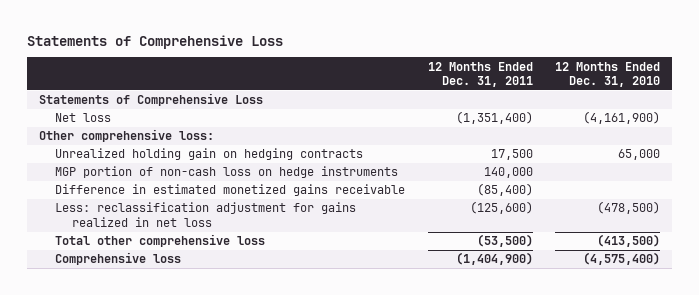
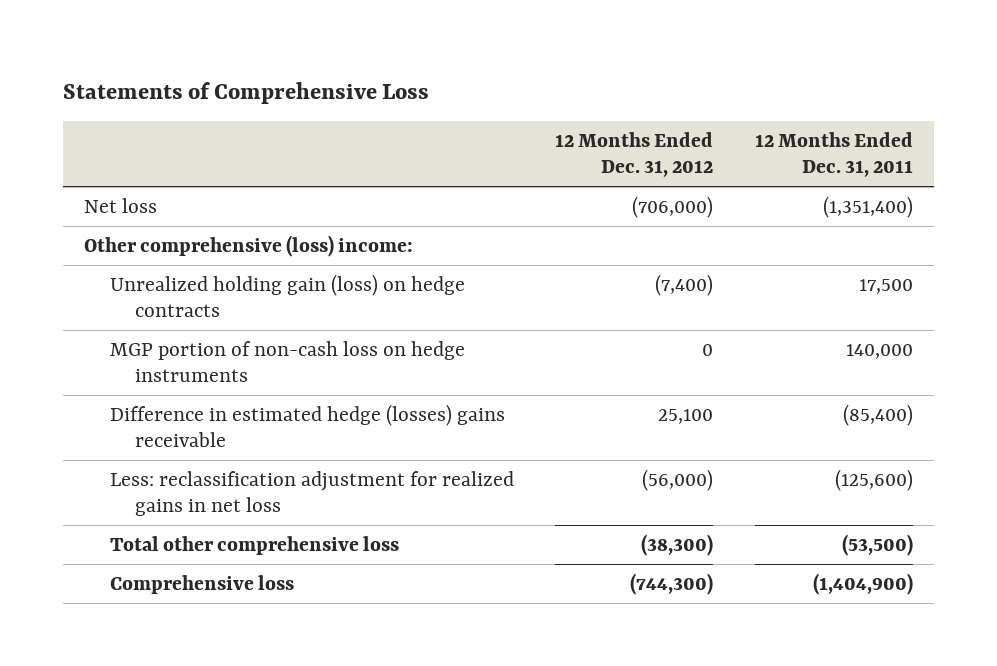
[555,61,661,88] 12 Months Ended Dec. 31, 2010 -> none
none -> [555,131,714,178] 12 Months Ended Dec. 31, 2012
[38,93,263,107] Statements of Comprehensive Loss -> none
[38,129,214,143] Other comprehensive loss: -> [84,234,414,257] Other comprehensive (loss) income:
[55,148,364,161] Unrealized holding gain on hedging contracts -> [109,273,465,318] Unrealized holding gain (loss) on hedge contracts
[55,184,406,197] Difference in estimated monetized gains receivable -> [109,403,505,448] Difference in estimated hedge (losses) gains receivable
[55,202,357,228] Less: reclassification adjustment for gains realized in net loss -> [109,470,514,517] Less: reclassification adjustment for realized gains in net loss

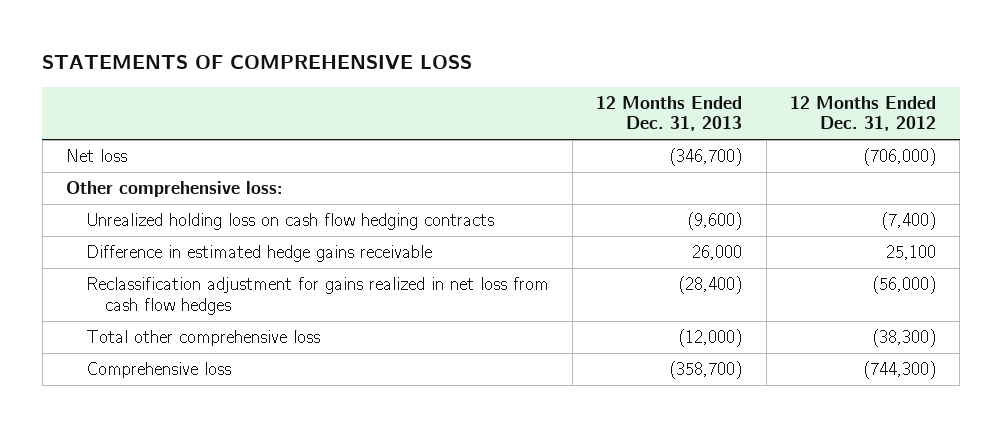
[63,81,430,104] Statements of Comprehensive Loss -> [42,55,473,70] STATEMENTS OF COMPREHENSIVE LOSS
[754,131,913,178] 12 Months Ended Dec. 31, 2011 -> none
none -> [596,95,743,132] 12 Months Ended Dec. 31, 2013
[109,340,465,383] MGP portion of non-cash loss on hedge instruments -> none
[84,234,414,257] Other comprehensive (loss) income: -> [65,181,283,198] Other comprehensive loss:
[109,273,465,318] Unrealized holding gain (loss) on hedge contracts -> [85,213,494,231] Unrealized holding loss on cash flow hedging contracts
[109,403,505,448] Difference in estimated hedge (losses) gains receivable -> [85,245,432,263] Difference in estimated hedge gains receivable
[109,470,514,517] Less: reclassification adjustment for realized gains in net loss -> [85,277,549,315] Reclassification adjustment for gains realized in net loss from cash flow hedges

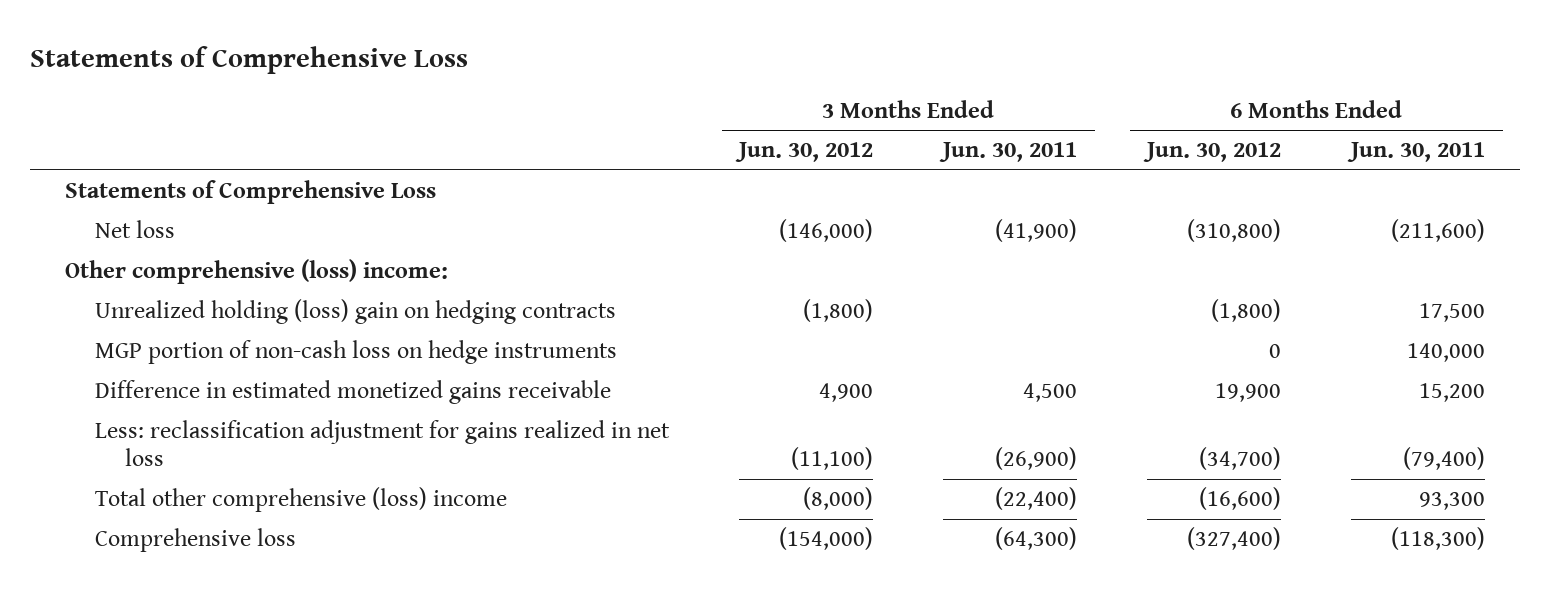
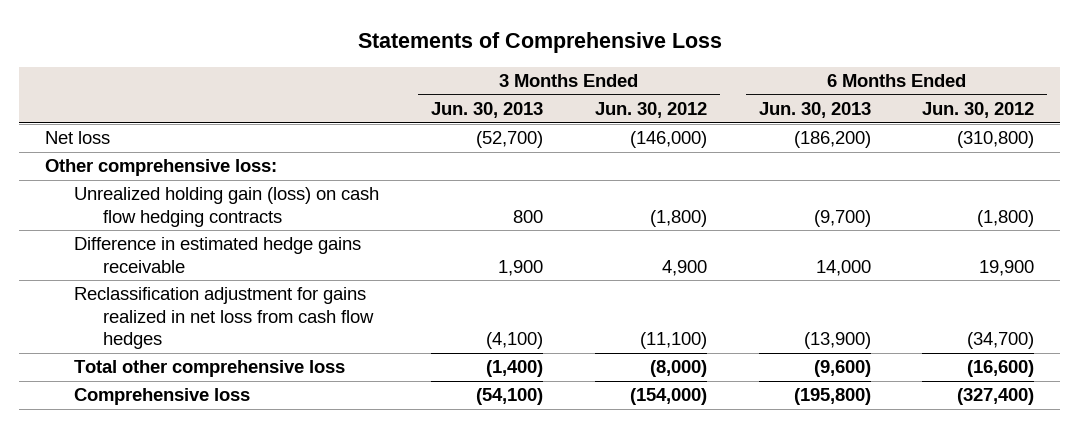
[939,142,1078,163] Jun. 30, 2011 -> none
[1347,142,1486,163] Jun. 30, 2011 -> none
none -> [430,102,543,119] Jun. 30, 2013
none -> [758,102,871,119] Jun. 30, 2013
[64,180,436,205] Statements of Comprehensive Loss -> none
[94,340,617,365] MGP portion of non-cash loss on hedge instruments -> none
[64,259,448,285] Other comprehensive (loss) income: -> [45,159,278,177] Other comprehensive loss:
[94,299,616,325] Unrealized holding (loss) gain on hedging contracts -> [73,187,379,227] Unrealized holding gain (loss) on cash flow hedging contracts
[94,380,611,405] Difference in estimated monetized gains receivable -> [73,237,361,273] Difference in estimated hedge gains receivable
[94,420,670,467] Less: reclassification adjustment for gains realized in net loss -> [73,287,374,350] Reclassification adjustment for gains realized in net loss from cash flow hedges
[94,487,507,513] Total other comprehensive (loss) income -> [73,360,345,378] Total other comprehensive loss

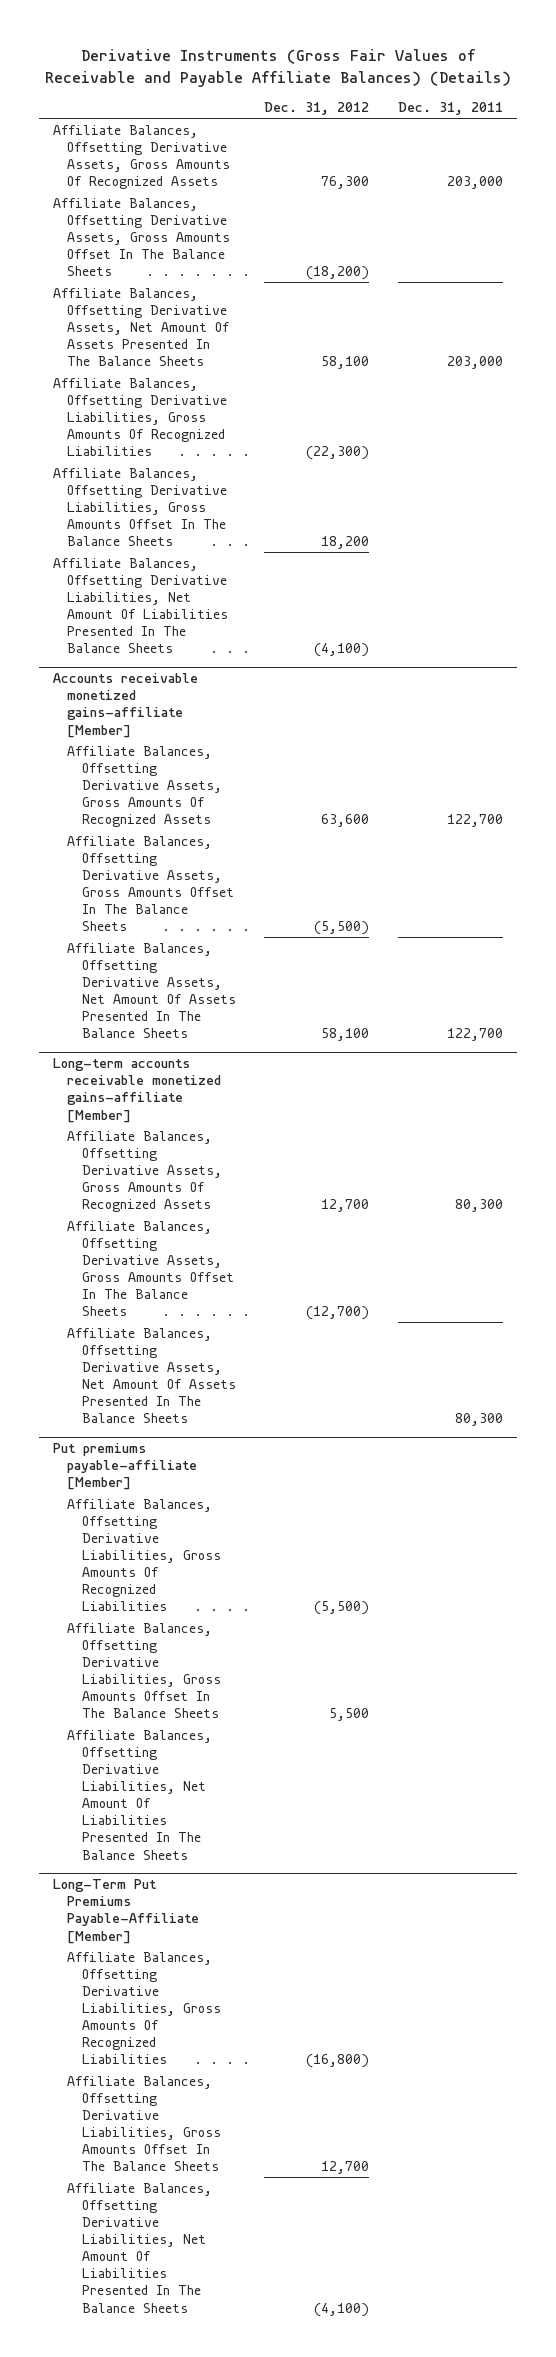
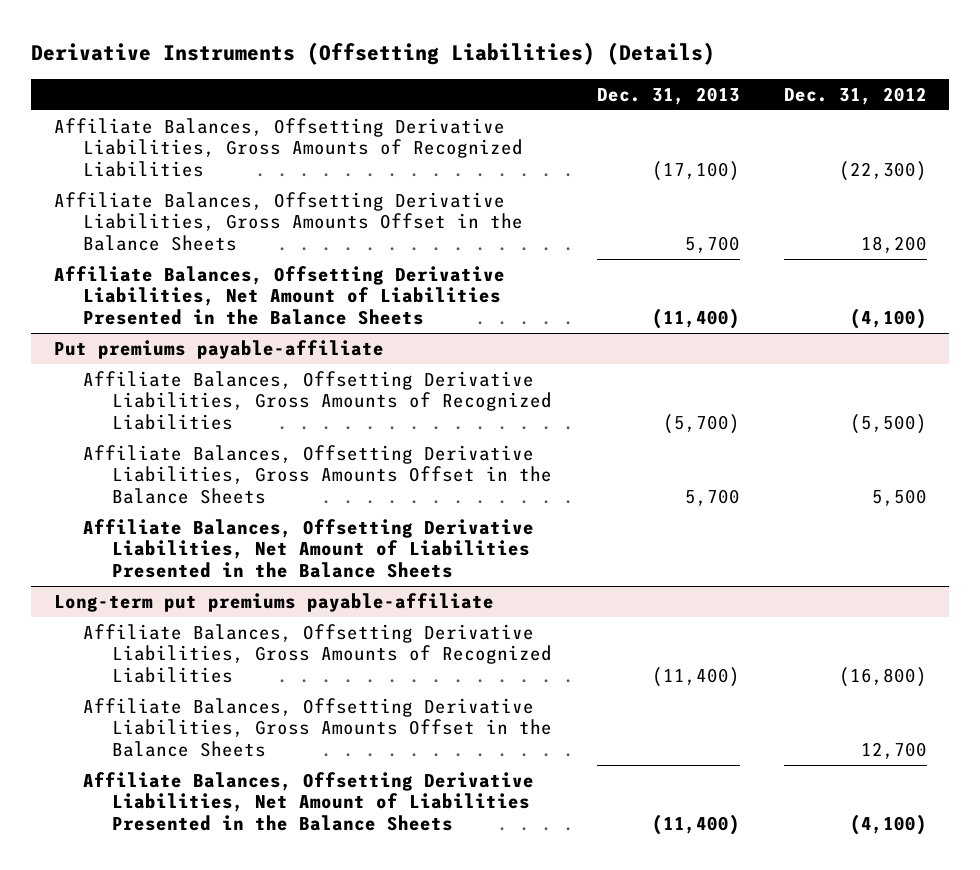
[44,48,511,87] Derivative Instruments (Gross Fair Values of Receivable and Payable Affiliate Balances) (Details) -> [31,42,716,66] Derivative Instruments (Offsetting Liabilities) (Details)
[397,102,503,116] Dec. 31, 2011 -> none
none -> [596,86,740,105] Dec. 31, 2013
[53,124,231,189] Affiliate Balances, Offsetting Derivative Assets, Gross Amounts Of Recognized Assets -> none
[53,197,231,277] Affiliate Balances, Offsetting Derivative Assets, Gross Amounts Offset In The Balance Sheets -> none
[53,287,231,367] Affiliate Balances, Offsetting Derivative Assets, Net Amount Of Assets Presented In The Balance Sheets -> none
[53,673,199,738] Accounts receivable monetized gains-affiliate [Member] -> none
[67,745,222,828] Affiliate Balances, Offsetting Derivative Assets, Gross Amounts Of Recognized Assets -> none
[67,835,234,932] Affiliate Balances, Offsetting Derivative Assets, Gross Amounts Offset In The Balance Sheets -> none
[67,942,236,1039] Affiliate Balances, Offsetting Derivative Assets, Net Amount Of Assets Presented In The Balance Sheets -> none
[53,1058,222,1123] Long-term accounts receivable monetized gains-affiliate [Member] -> none
[67,1130,222,1213] Affiliate Balances, Offsetting Derivative Assets, Gross Amounts Of Recognized Assets -> none
[67,1220,234,1317] Affiliate Balances, Offsetting Derivative Assets, Gross Amounts Offset In The Balance Sheets -> none
[67,1327,236,1424] Affiliate Balances, Offsetting Derivative Assets, Net Amount Of Assets Presented In The Balance Sheets -> none
[53,377,228,457] Affiliate Balances, Offsetting Derivative Liabilities, Gross Amounts Of Recognized Liabilities -> [53,118,523,177] Affiliate Balances, Offsetting Derivative Liabilities, Gross Amounts of Recognized Liabilities
[53,467,228,547] Affiliate Balances, Offsetting Derivative Liabilities, Gross Amounts Offset In The Balance Sheets -> [53,192,523,251] Affiliate Balances, Offsetting Derivative Liabilities, Gross Amounts Offset in the Balance Sheets
[53,557,229,654] Affiliate Balances, Offsetting Derivative Liabilities, Net Amount Of Liabilities Presented In The Balance Sheets -> [53,266,505,325] Affiliate Balances, Offsetting Derivative Liabilities, Net Amount of Liabilities Presented in the Balance Sheets
[53,1443,198,1491] Put premiums payable-affiliate [Member] -> [53,340,384,360] Put premiums payable-affiliate
[67,1498,221,1612] Affiliate Balances, Offsetting Derivative Liabilities, Gross Amounts Of Recognized Liabilities -> [82,371,553,430] Affiliate Balances, Offsetting Derivative Liabilities, Gross Amounts of Recognized Liabilities
[67,1622,221,1719] Affiliate Balances, Offsetting Derivative Liabilities, Gross Amounts Offset In The Balance Sheets -> [82,445,553,504] Affiliate Balances, Offsetting Derivative Liabilities, Gross Amounts Offset in the Balance Sheets
[67,1729,213,1860] Affiliate Balances, Offsetting Derivative Liabilities, Net Amount Of Liabilities Presented In The Balance Sheets -> [82,519,534,578] Affiliate Balances, Offsetting Derivative Liabilities, Net Amount of Liabilities Presented in the Balance Sheets
[53,1879,200,1944] Long-Term Put Premiums Payable-Affiliate [Member] -> [53,593,494,613] Long-term put premiums payable-affiliate
[67,1951,221,2065] Affiliate Balances, Offsetting Derivative Liabilities, Gross Amounts Of Recognized Liabilities -> [82,624,553,683] Affiliate Balances, Offsetting Derivative Liabilities, Gross Amounts of Recognized Liabilities
[67,2075,221,2172] Affiliate Balances, Offsetting Derivative Liabilities, Gross Amounts Offset In The Balance Sheets -> [82,698,553,757] Affiliate Balances, Offsetting Derivative Liabilities, Gross Amounts Offset in the Balance Sheets
[67,2182,213,2313] Affiliate Balances, Offsetting Derivative Liabilities, Net Amount Of Liabilities Presented In The Balance Sheets -> [82,772,534,831] Affiliate Balances, Offsetting Derivative Liabilities, Net Amount of Liabilities Presented in the Balance Sheets

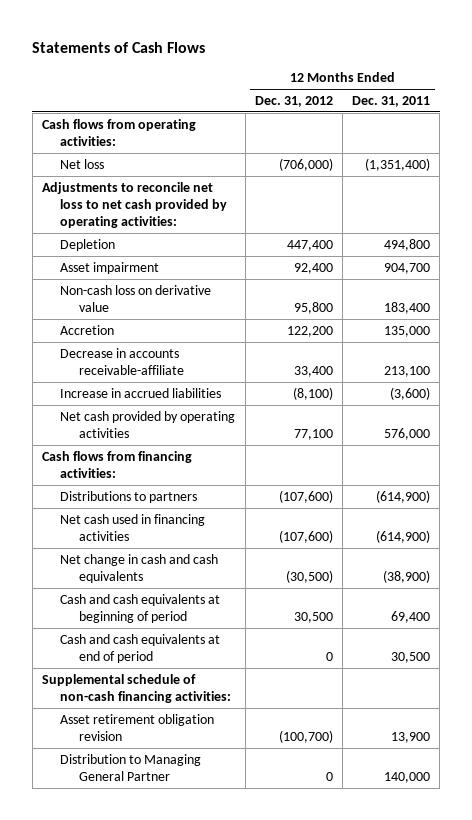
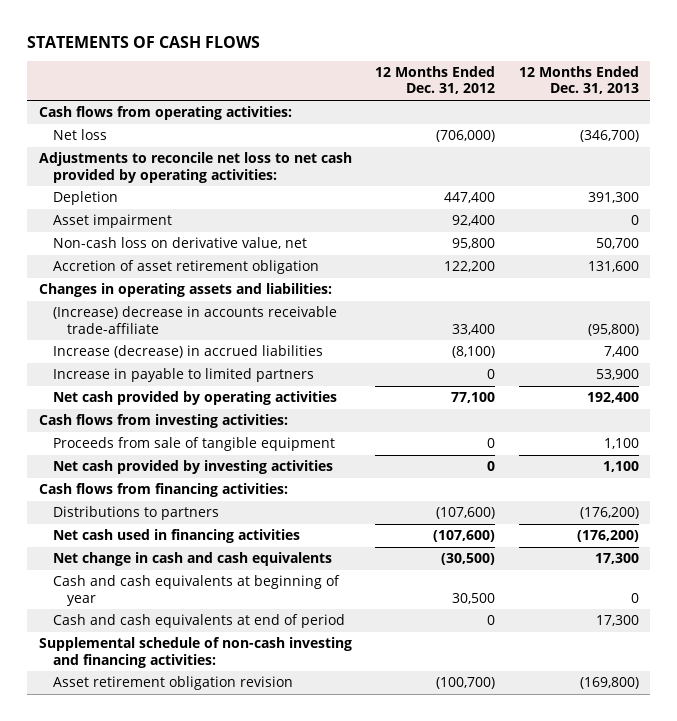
[32,41,206,53] Statements of Cash Flows -> [26,35,260,48] STATEMENTS OF CASH FLOWS
[352,95,431,107] Dec. 31, 2011 -> none
none -> [518,65,639,95] 12 Months Ended Dec. 31, 2013
[60,284,212,312] Non-cash loss on derivative value -> [52,237,307,250] Non-cash loss on derivative value, net
[60,324,115,335] Accretion -> [52,260,319,275] Accretion of asset retirement obligation
none -> [38,283,332,298] Changes in operating assets and liabilities:
[60,347,185,375] Decrease in accounts receivable-affiliate -> [52,306,337,334] (Increase) decrease in accounts receivable trade-affiliate
[60,387,222,398] Increase in accrued liabilities -> [52,345,323,359] Increase (decrease) in accrued liabilities
none -> [52,368,314,383] Increase in payable to limited partners
none -> [38,414,288,429] Cash flows from investing activities:
none -> [52,437,335,452] Proceeds from sale of tangible equipment
none -> [52,460,333,475] Net cash provided by investing activities
[60,593,221,623] Cash and cash equivalents at beginning of period -> [52,575,340,606] Cash and cash equivalents at beginning of year
[41,673,232,703] Supplemental schedule of non-cash financing activities: -> [38,637,352,668] Supplemental schedule of non-cash investing and financing activities:
[60,753,202,781] Distribution to Managing General Partner -> none

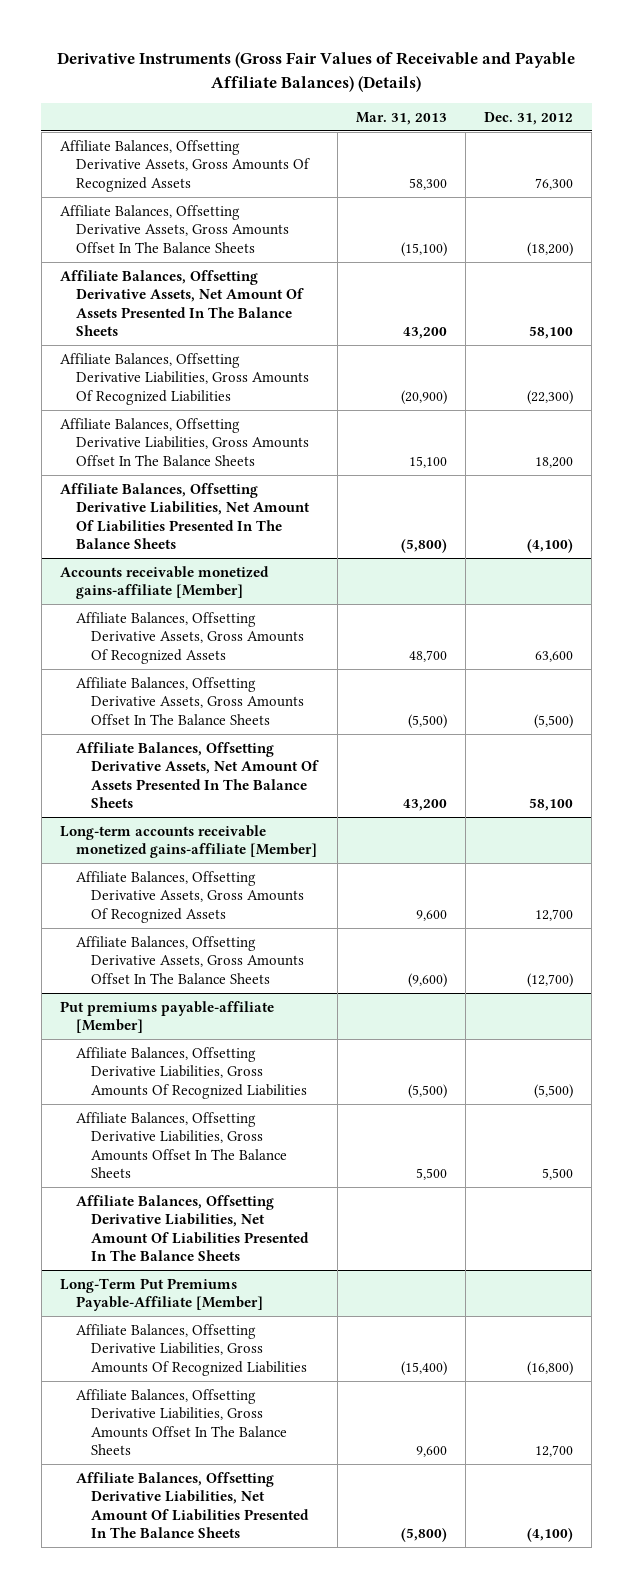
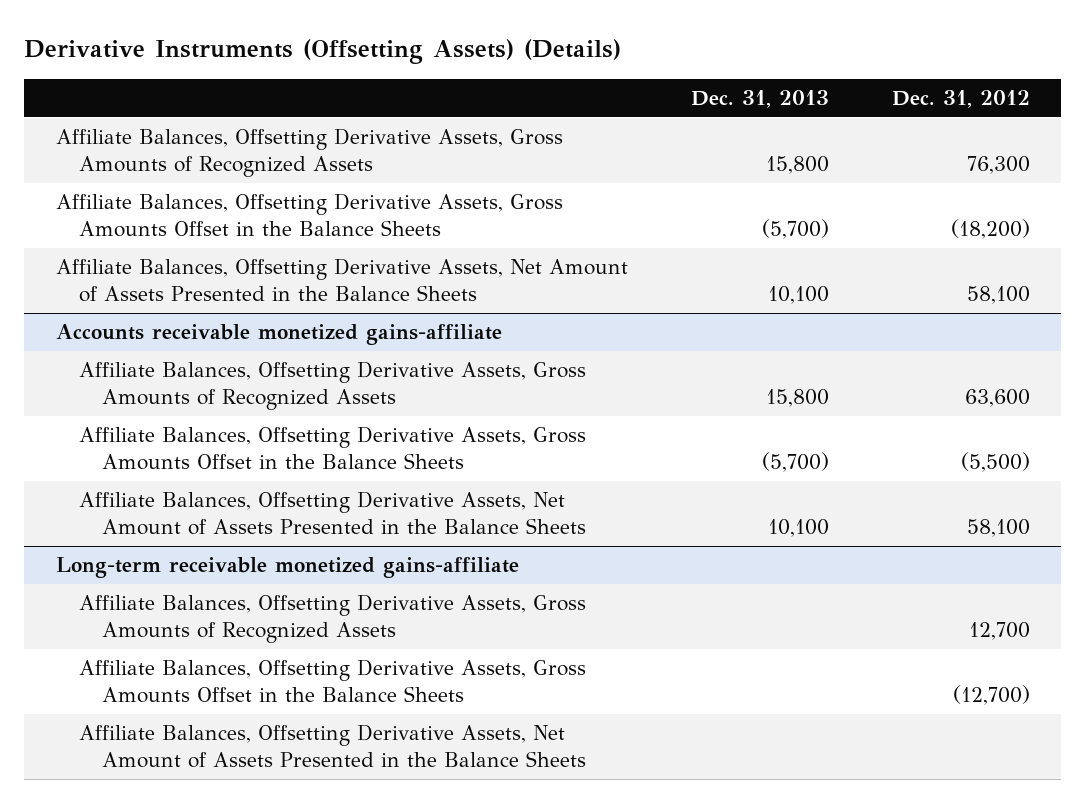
[57,52,576,92] Derivative Instruments (Gross Fair Values of Receivable and Payable Affiliate Balances) (Details) -> [24,39,622,65] Derivative Instruments (Offsetting Assets) (Details)
[355,111,447,125] Mar. 31, 2013 -> none
none -> [690,90,829,109] Dec. 31, 2013
[59,352,309,405] Affiliate Balances, Offsetting Derivative Liabilities, Gross Amounts Of Recognized Liabilities -> none
[59,417,309,466] Affiliate Balances, Offsetting Derivative Liabilities, Gross Amounts Offset In The Balance Sheets -> none
[59,482,310,549] Affiliate Balances, Offsetting Derivative Liabilities, Net Amount Of Liabilities Presented In The Balance Sheets -> none
[59,1000,274,1034] Put premiums payable-affiliate [Member] -> none
[75,1046,308,1099] Affiliate Balances, Offsetting Derivative Liabilities, Gross Amounts Of Recognized Liabilities -> none
[75,1111,288,1178] Affiliate Balances, Offsetting Derivative Liabilities, Gross Amounts Offset In The Balance Sheets -> none
[59,1277,263,1312] Long-Term Put Premiums Payable-Affiliate [Member] -> none
[75,1323,308,1376] Affiliate Balances, Offsetting Derivative Liabilities, Gross Amounts Of Recognized Liabilities -> none
[75,1388,288,1455] Affiliate Balances, Offsetting Derivative Liabilities, Gross Amounts Offset In The Balance Sheets -> none
[75,1471,310,1538] Affiliate Balances, Offsetting Derivative Liabilities, Net Amount Of Liabilities Presented In The Balance Sheets -> none
[59,139,310,192] Affiliate Balances, Offsetting Derivative Assets, Gross Amounts Of Recognized Assets -> [55,128,563,177] Affiliate Balances, Offsetting Derivative Assets, Gross Amounts of Recognized Assets
[59,204,289,253] Affiliate Balances, Offsetting Derivative Assets, Gross Amounts Offset In The Balance Sheets -> [55,193,563,237] Affiliate Balances, Offsetting Derivative Assets, Gross Amounts Offset in the Balance Sheets
[59,269,304,336] Affiliate Balances, Offsetting Derivative Assets, Net Amount Of Assets Presented In The Balance Sheets -> [55,258,628,302] Affiliate Balances, Offsetting Derivative Assets, Net Amount of Assets Presented in the Balance Sheets
[59,565,269,600] Accounts receivable monetized gains-affiliate [Member] -> [55,324,502,346] Accounts receivable monetized gains-affiliate
[75,611,305,664] Affiliate Balances, Offsetting Derivative Assets, Gross Amounts Of Recognized Assets -> [78,361,586,410] Affiliate Balances, Offsetting Derivative Assets, Gross Amounts of Recognized Assets
[75,676,305,725] Affiliate Balances, Offsetting Derivative Assets, Gross Amounts Offset In The Balance Sheets -> [78,426,586,470] Affiliate Balances, Offsetting Derivative Assets, Gross Amounts Offset in the Balance Sheets
[75,741,320,808] Affiliate Balances, Offsetting Derivative Assets, Net Amount Of Assets Presented In The Balance Sheets -> [78,491,586,535] Affiliate Balances, Offsetting Derivative Assets, Net Amount of Assets Presented in the Balance Sheets
[59,824,317,859] Long-term accounts receivable monetized gains-affiliate [Member] -> [55,557,519,579] Long-term receivable monetized gains-affiliate
[75,870,305,923] Affiliate Balances, Offsetting Derivative Assets, Gross Amounts Of Recognized Assets -> [78,594,586,643] Affiliate Balances, Offsetting Derivative Assets, Gross Amounts of Recognized Assets
[75,935,305,984] Affiliate Balances, Offsetting Derivative Assets, Gross Amounts Offset In The Balance Sheets -> [78,659,586,703] Affiliate Balances, Offsetting Derivative Assets, Gross Amounts Offset in the Balance Sheets
[75,1194,310,1261] Affiliate Balances, Offsetting Derivative Liabilities, Net Amount Of Liabilities Presented In The Balance Sheets -> [78,724,586,768] Affiliate Balances, Offsetting Derivative Assets, Net Amount of Assets Presented in the Balance Sheets

